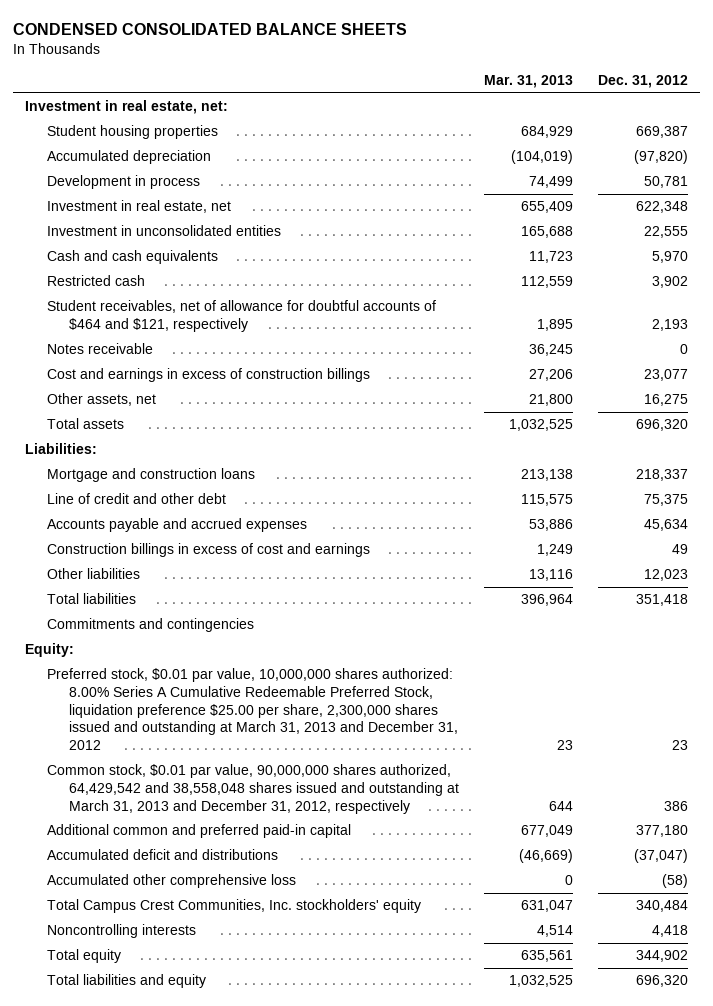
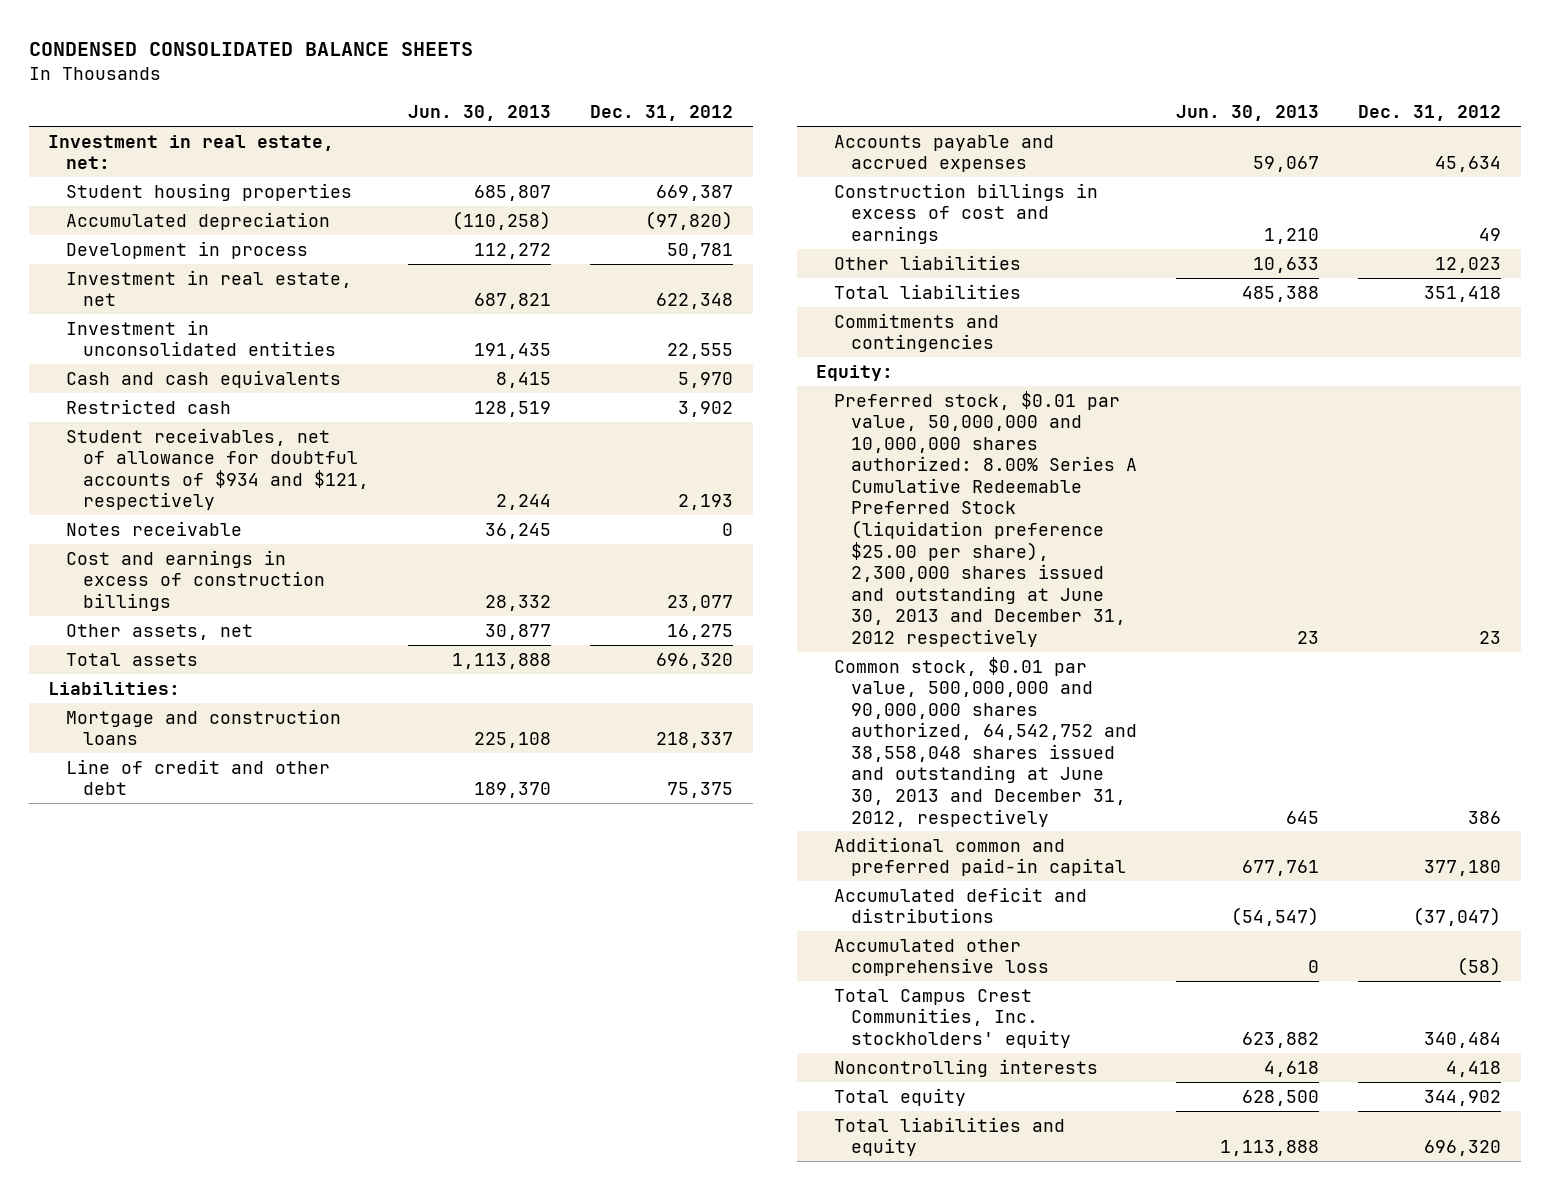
[484,75,574,89] Mar. 31, 2013 -> none
none -> [408,105,552,122] Jun. 30, 2013
[47,300,437,333] Student receivables, net of allowance for doubtful accounts of $464 and $121, respectively -> [65,427,370,511] Student receivables, net of allowance for doubtful accounts of $934 and $121, respectively
[47,668,459,751] Preferred stock, $0.01 par value, 10,000,000 shares authorized: 8.00% Series A Cumulative Redeemable Preferred Stock, liquidation preference $25.00 per share, 2,300,000 shares issued and outstanding at March 31, 2013 and December 31, 2012 -> [833,390,1138,647] Preferred stock, $0.01 par value, 50,000,000 and 10,000,000 shares authorized: 8.00% Series A Cumulative Redeemable Preferred Stock (liquidation preference $25.00 per share), 2,300,000 shares issued and outstanding at June 30, 2013 and December 31, 2012 respectively
[47,764,460,814] Common stock, $0.01 par value, 90,000,000 shares authorized, 64,429,542 and 38,558,048 shares issued and outstanding at March 31, 2013 and December 31, 2012, respectively -> [833,656,1138,827] Common stock, $0.01 par value, 500,000,000 and 90,000,000 shares authorized, 64,542,752 and 38,558,048 shares issued and outstanding at June 30, 2013 and December 31, 2012, respectively

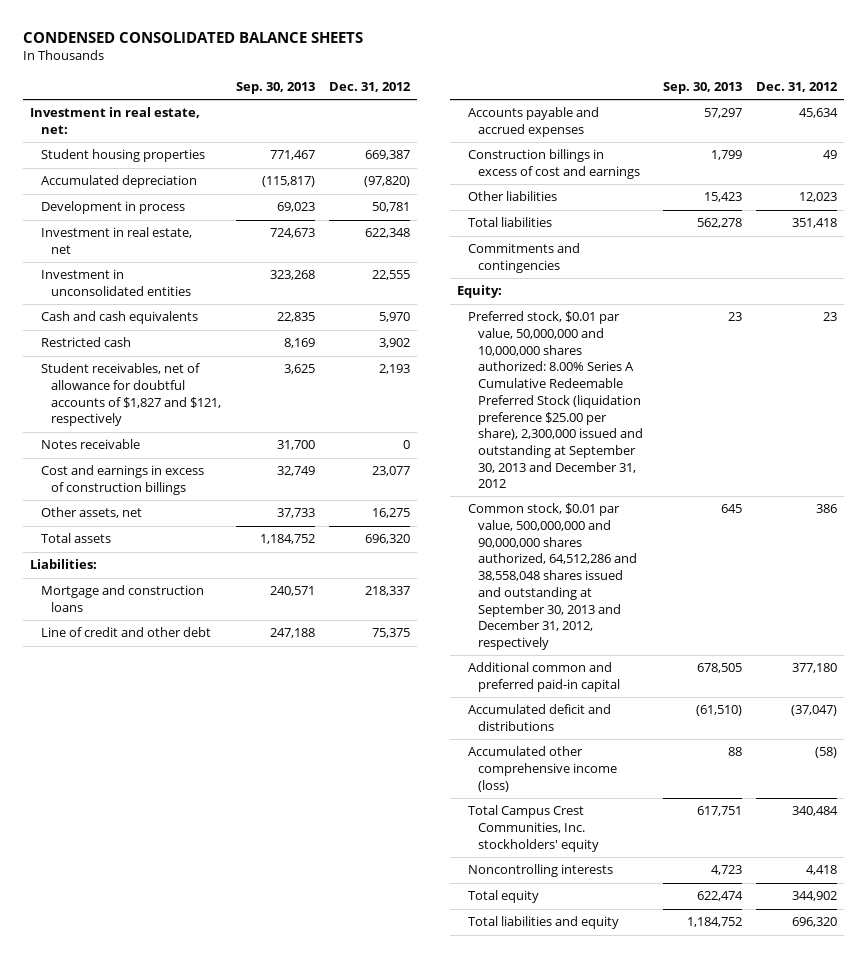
[408,105,552,122] Jun. 30, 2013 -> none
none -> [235,81,315,94] Sep. 30, 2013
[65,427,370,511] Student receivables, net of allowance for doubtful accounts of $934 and $121, respectively -> [40,363,222,427] Student receivables, net of allowance for doubtful accounts of $1,827 and $121, respectively
[833,390,1138,647] Preferred stock, $0.01 par value, 50,000,000 and 10,000,000 shares authorized: 8.00% Series A Cumulative Redeemable Preferred Stock (liquidation preference $25.00 per share), 2,300,000 shares issued and outstanding at June 30, 2013 and December 31, 2012 respectively -> [467,311,644,489] Preferred stock, $0.01 par value, 50,000,000 and 10,000,000 shares authorized: 8.00% Series A Cumulative Redeemable Preferred Stock (liquidation preference $25.00 per share), 2,300,000 issued and outstanding at September 30, 2013 and December 31, 2012
[833,656,1138,827] Common stock, $0.01 par value, 500,000,000 and 90,000,000 shares authorized, 64,542,752 and 38,558,048 shares issued and outstanding at June 30, 2013 and December 31, 2012, respectively -> [467,503,638,650] Common stock, $0.01 par value, 500,000,000 and 90,000,000 shares authorized, 64,512,286 and 38,558,048 shares issued and outstanding at September 30, 2013 and December 31, 2012, respectively
[833,938,1050,977] Accumulated other comprehensive loss -> [467,746,618,792] Accumulated other comprehensive income (loss)

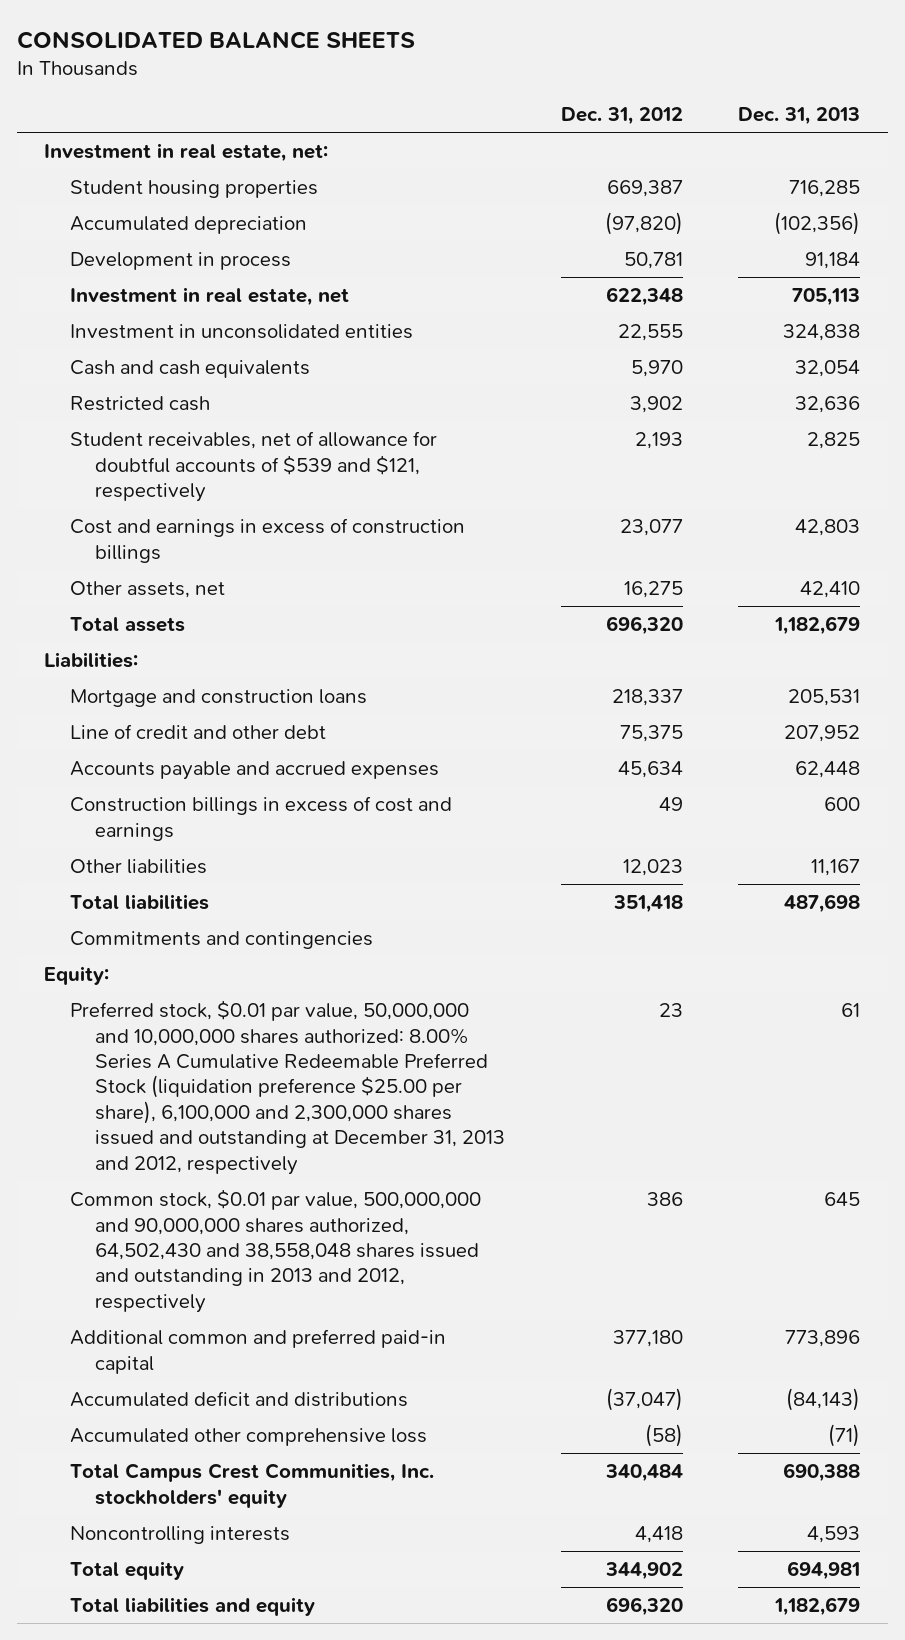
[22,31,363,43] CONDENSED CONSOLIDATED BALANCE SHEETS -> [16,31,415,50] CONSOLIDATED BALANCE SHEETS
[235,81,315,94] Sep. 30, 2013 -> none
none -> [738,106,861,125] Dec. 31, 2013
[40,439,140,450] Notes receivable -> none
[40,363,222,427] Student receivables, net of allowance for doubtful accounts of $1,827 and $121, respectively -> [69,431,437,502] Student receivables, net of allowance for doubtful accounts of $539 and $121, respectively
[467,311,644,489] Preferred stock, $0.01 par value, 50,000,000 and 10,000,000 shares authorized: 8.00% Series A Cumulative Redeemable Preferred Stock (liquidation preference $25.00 per share), 2,300,000 issued and outstanding at September 30, 2013 and December 31, 2012 -> [69,1000,506,1175] Preferred stock, $0.01 par value, 50,000,000 and 10,000,000 shares authorized: 8.00% Series A Cumulative Redeemable Preferred Stock (liquidation preference $25.00 per share), 6,100,000 and 2,300,000 shares issued and outstanding at December 31, 2013 and 2012, respectively
[467,503,638,650] Common stock, $0.01 par value, 500,000,000 and 90,000,000 shares authorized, 64,512,286 and 38,558,048 shares issued and outstanding at September 30, 2013 and December 31, 2012, respectively -> [69,1189,481,1313] Common stock, $0.01 par value, 500,000,000 and 90,000,000 shares authorized, 64,502,430 and 38,558,048 shares issued and outstanding in 2013 and 2012, respectively
[467,746,618,792] Accumulated other comprehensive income (loss) -> [69,1428,427,1447] Accumulated other comprehensive loss

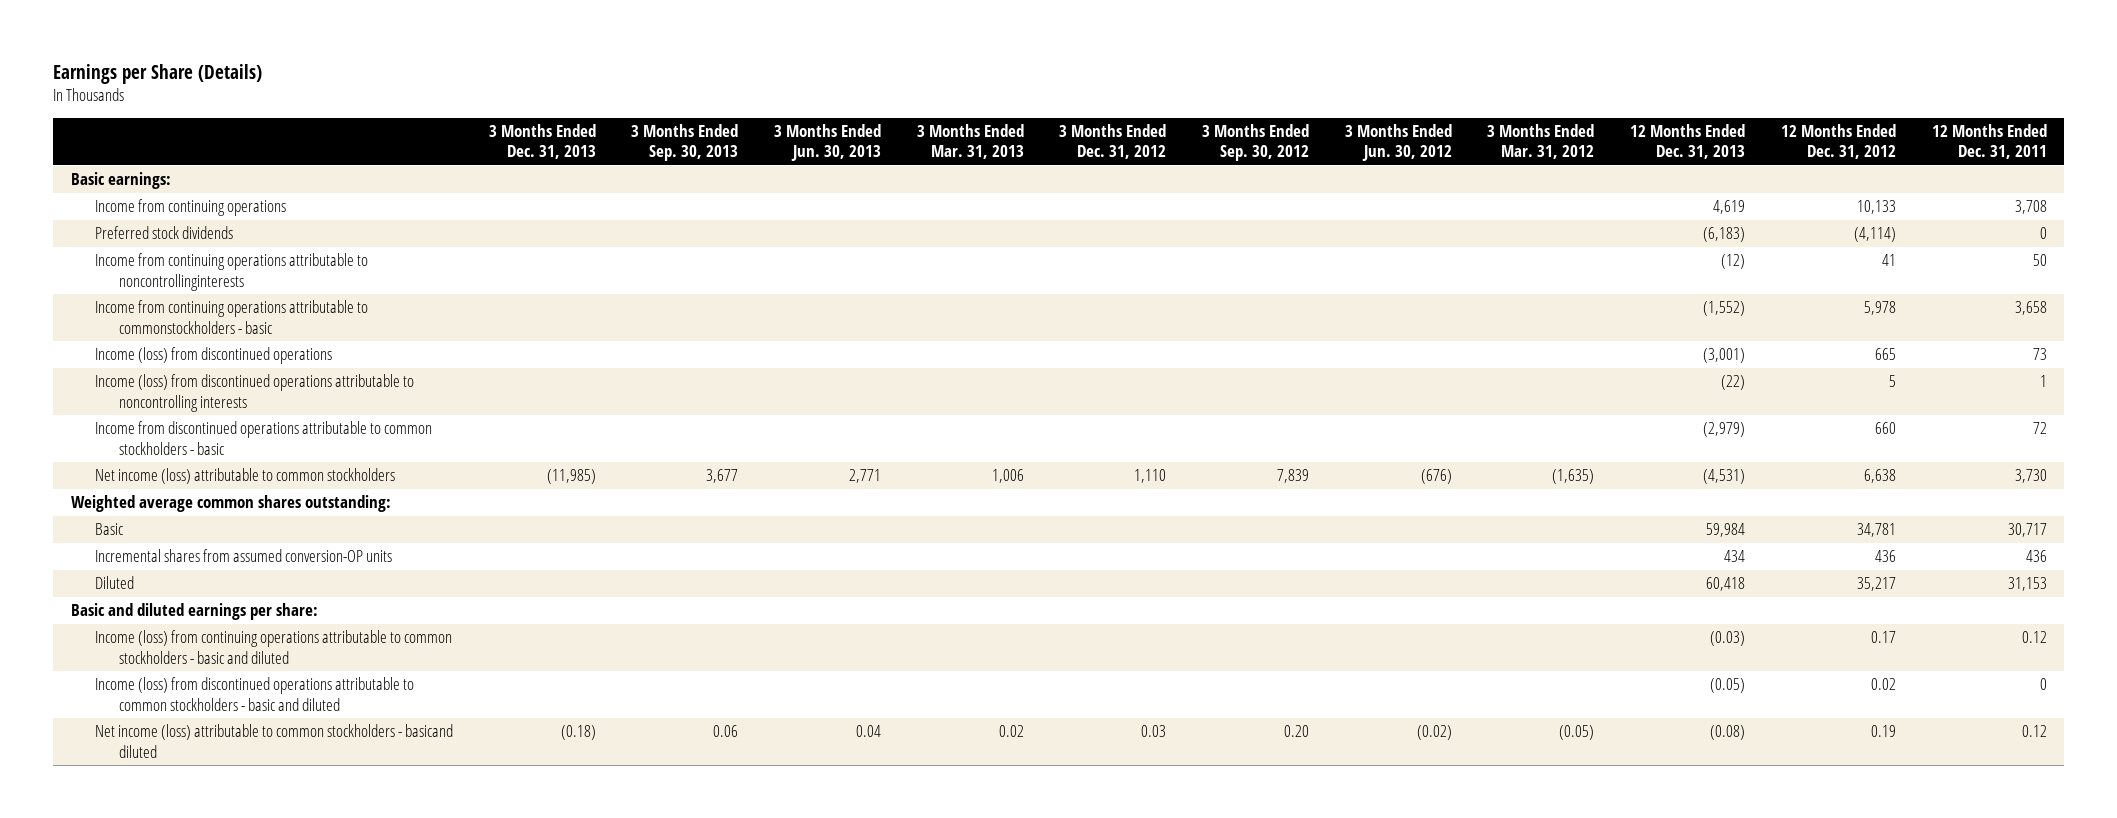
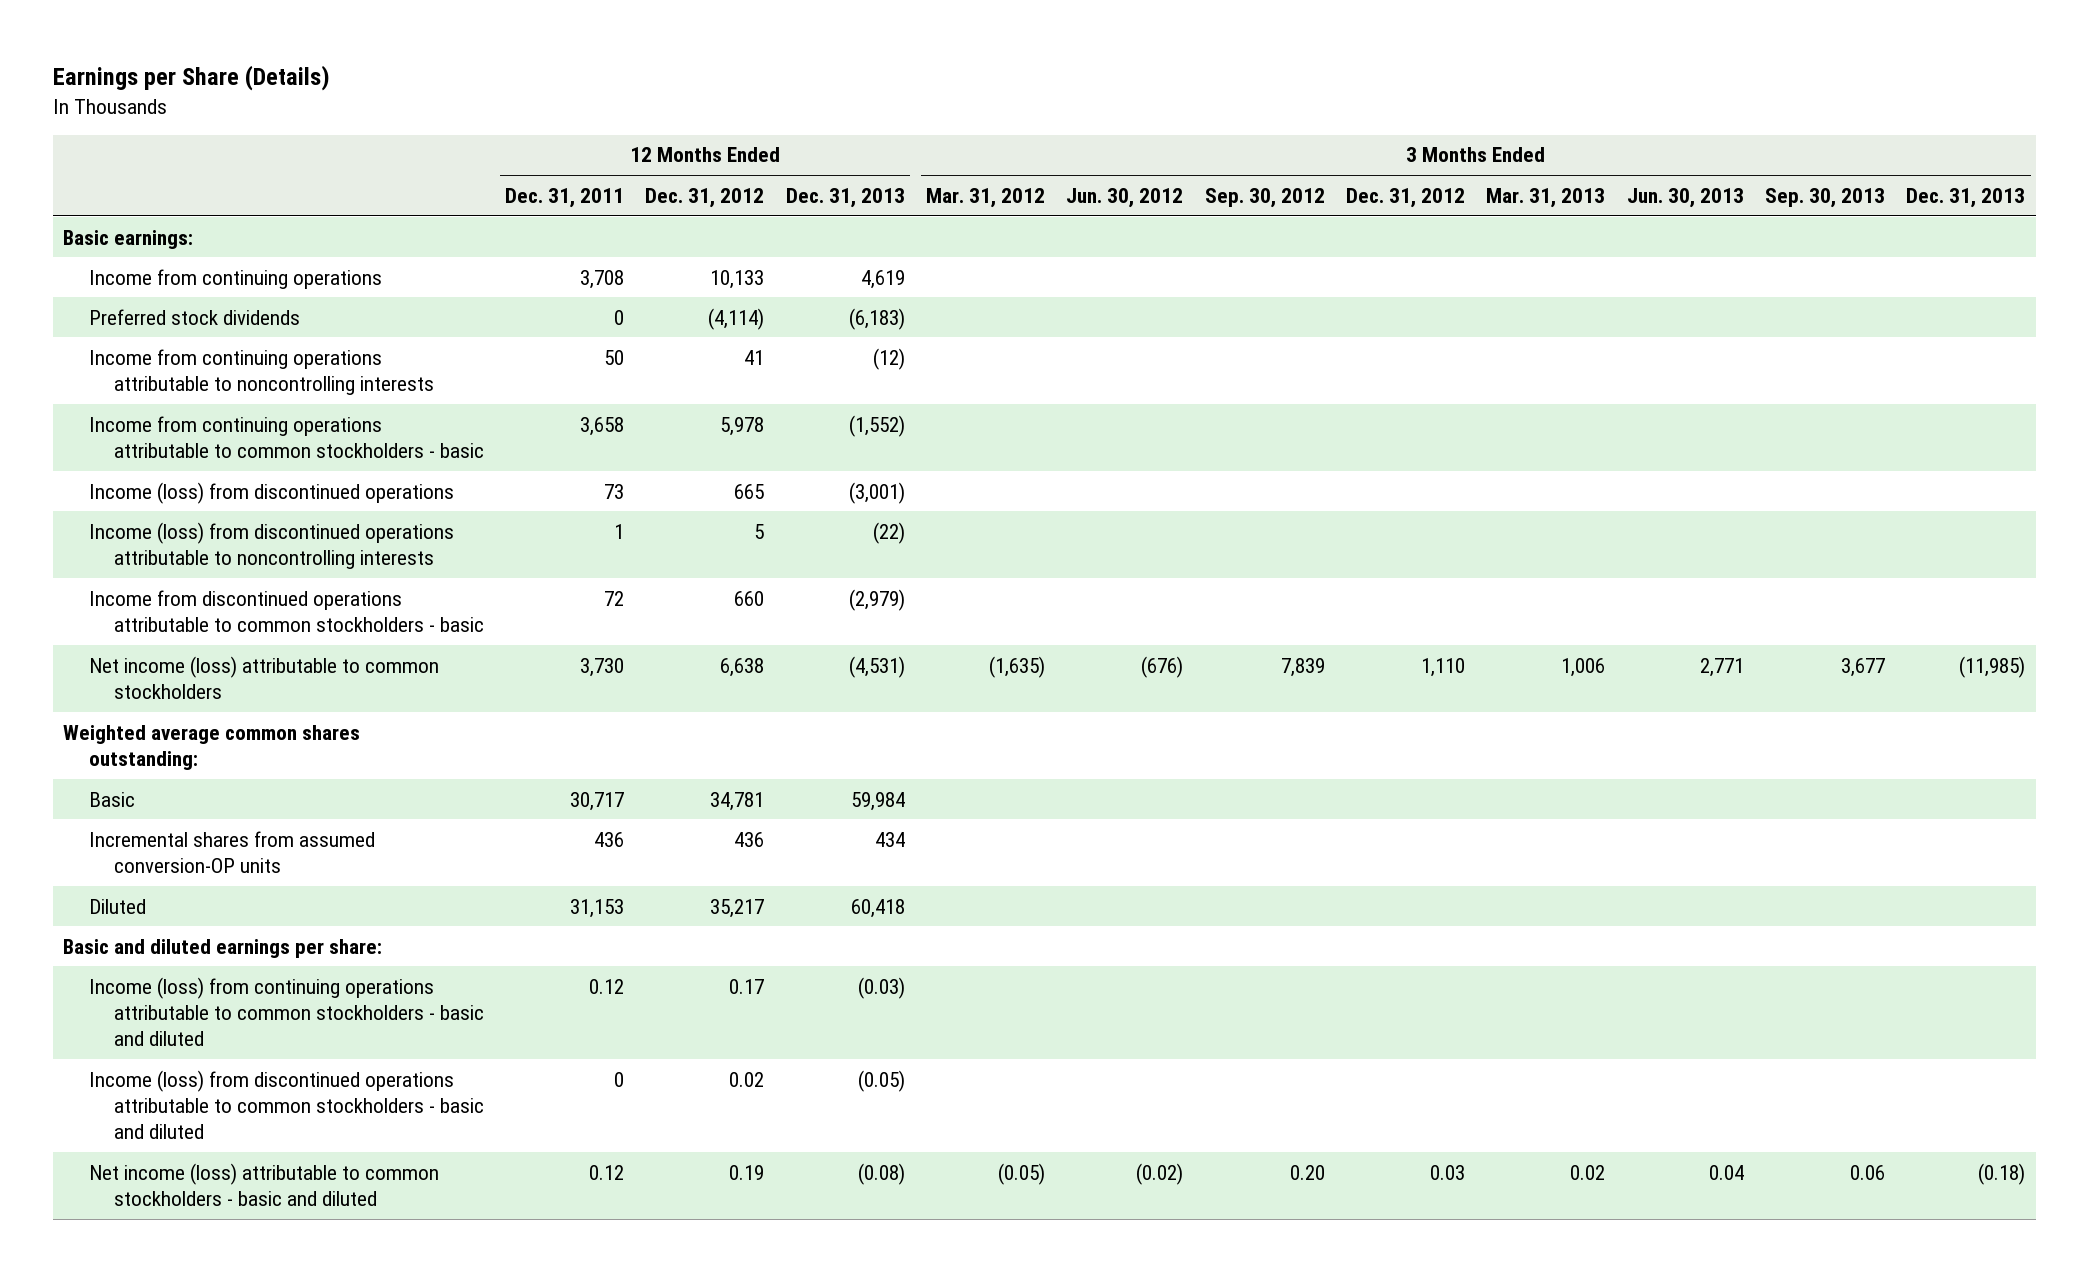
[94,253,368,291] Income from continuing operations attributable to noncontrollinginterests -> [88,348,434,396] Income from continuing operations attributable to noncontrolling interests
[94,300,368,334] Income from continuing operations attributable to commonstockholders - basic -> [88,415,484,459] Income from continuing operations attributable to common stockholders - basic
[94,724,453,758] Net income (loss) attributable to common stockholders - basicand diluted -> [88,1162,439,1207] Net income (loss) attributable to common stockholders - basic and diluted

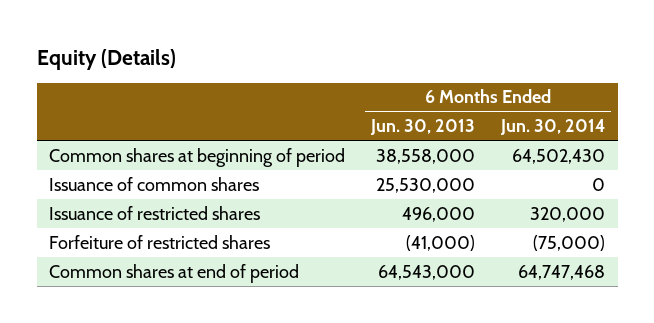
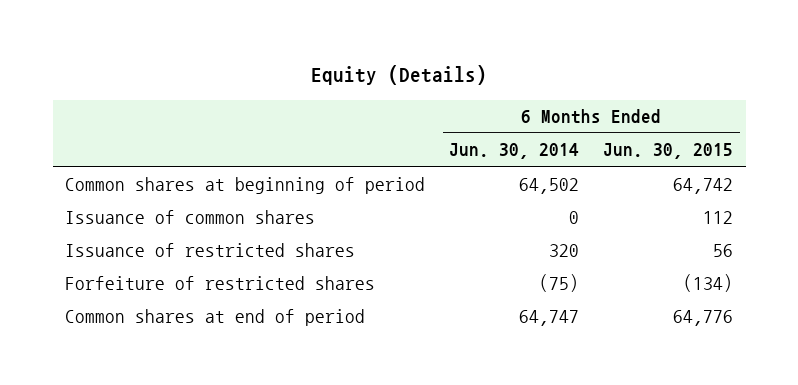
[370,119,476,136] Jun. 30, 2013 -> none
none -> [603,143,734,160] Jun. 30, 2015
[511,148,605,164] 64,502,430 -> [519,177,580,194] 64,502
[529,206,605,222] 320,000 -> [549,243,580,257] 320
[532,234,605,251] (75,000) -> [539,273,580,292] (75)
[517,264,605,280] 64,747,468 -> [519,309,580,326] 64,747

